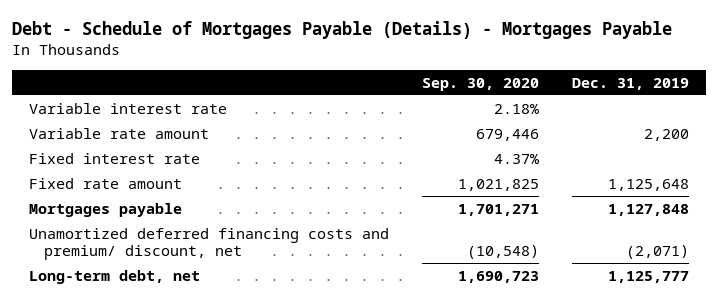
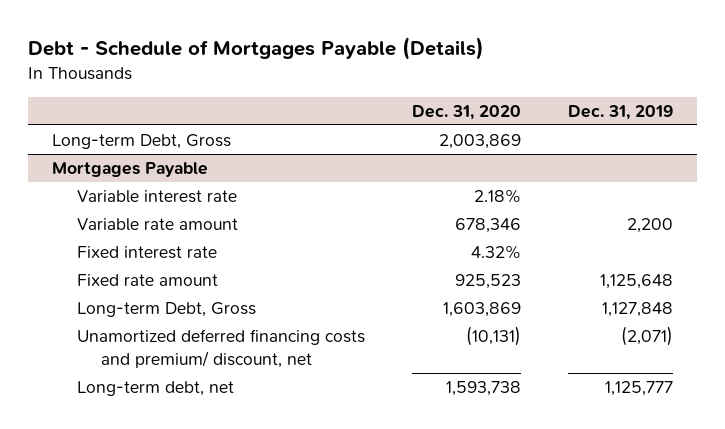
[12,21,673,40] Debt - Schedule of Mortgages Payable (Details) - Mortgages Payable -> [27,37,484,61] Debt - Schedule of Mortgages Payable (Details)
[421,77,539,91] Sep. 30, 2020 -> none
none -> [411,104,521,120] Dec. 31, 2020
none -> [51,134,231,150] Long-term Debt, Gross
none -> [51,162,208,178] Mortgages Payable
[28,202,182,217] Mortgages payable -> [76,302,256,318] Long-term Debt, Gross

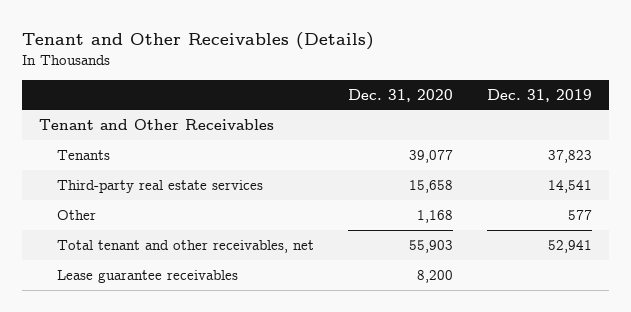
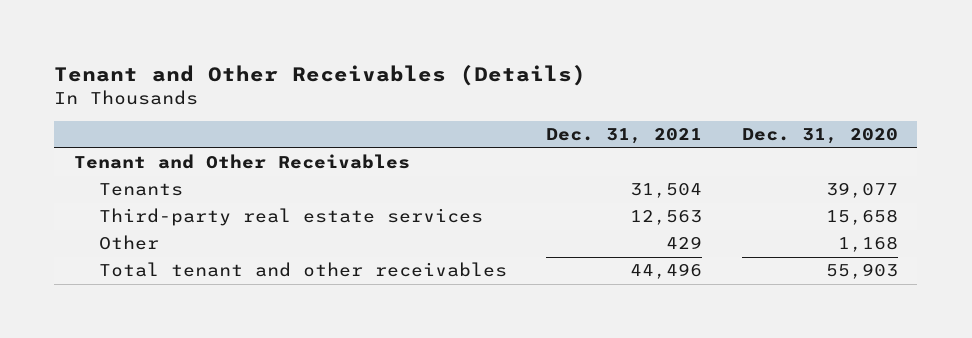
[486,88,592,102] Dec. 31, 2019 -> none
none -> [546,128,703,145] Dec. 31, 2021
[56,269,238,283] Lease guarantee receivables -> none
[56,239,314,253] Total tenant and other receivables, net -> [98,262,507,278] Total tenant and other receivables

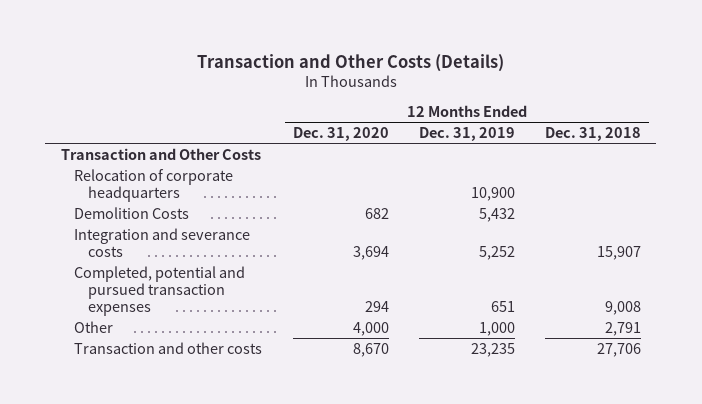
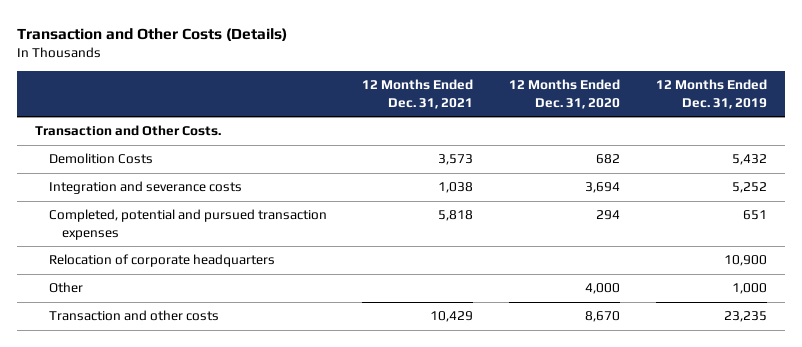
[545,126,642,141] Dec. 31, 2018 -> none
none -> [362,79,474,109] 12 Months Ended Dec. 31, 2021
[60,147,261,160] Transaction and Other Costs -> [35,125,222,137] Transaction and Other Costs.
[74,168,234,202] Relocation of corporate headquarters -> [48,254,275,268] Relocation of corporate headquarters

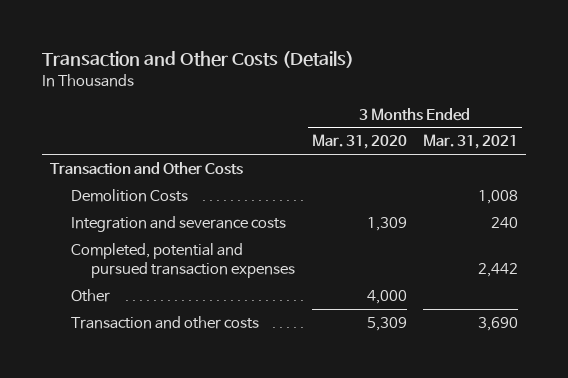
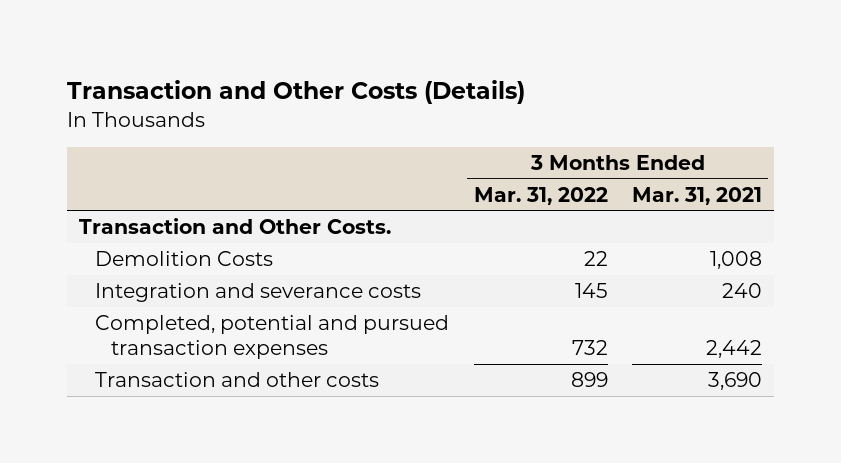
[311,134,407,150] Mar. 31, 2020 -> none
none -> [473,186,608,205] Mar. 31, 2022
[49,161,243,175] Transaction and Other Costs -> [79,217,392,234] Transaction and Other Costs.
[70,288,110,302] Other -> none

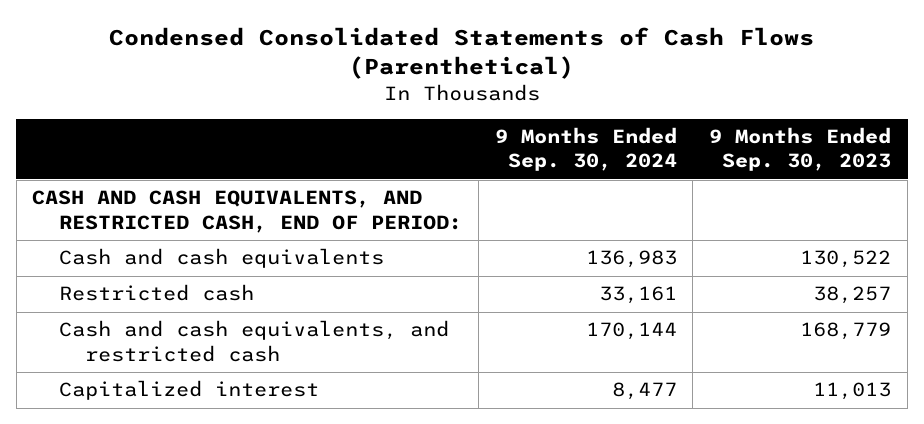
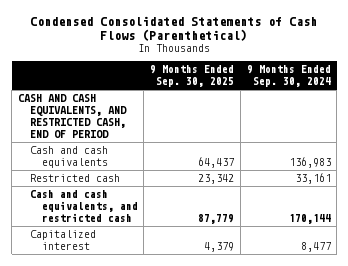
[709,127,892,172] 9 Months Ended Sep. 30, 2023 -> none
none -> [150,65,235,88] 9 Months Ended Sep. 30, 2025
[32,190,462,233] CASH AND CASH EQUIVALENTS, AND RESTRICTED CASH, END OF PERIOD: -> [17,94,127,138] CASH AND CASH EQUIVALENTS, AND RESTRICTED CASH, END OF PERIOD

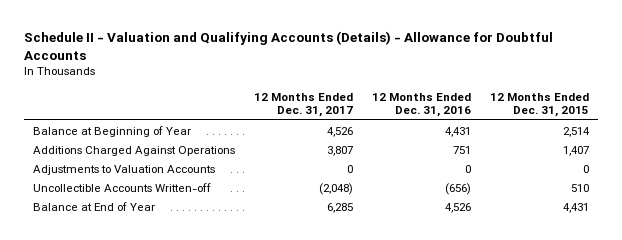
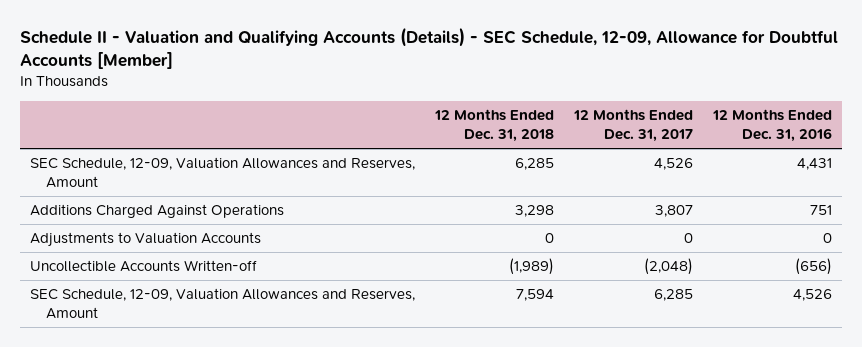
[23,30,553,60] Schedule II - Valuation and Qualifying Accounts (Details) - Allowance for Doubtful Accounts -> [19,26,838,69] Schedule II - Valuation and Qualifying Accounts (Details) - SEC Schedule, 12-09, Allowance for Doubtful Accounts [Member]
[489,92,589,118] 12 Months Ended Dec. 31, 2015 -> none
none -> [433,109,554,142] 12 Months Ended Dec. 31, 2018
[33,125,192,137] Balance at Beginning of Year -> [29,157,415,189] SEC Schedule, 12-09, Valuation Allowances and Reserves, Amount
[33,201,156,211] Balance at End of Year -> [29,288,415,320] SEC Schedule, 12-09, Valuation Allowances and Reserves, Amount

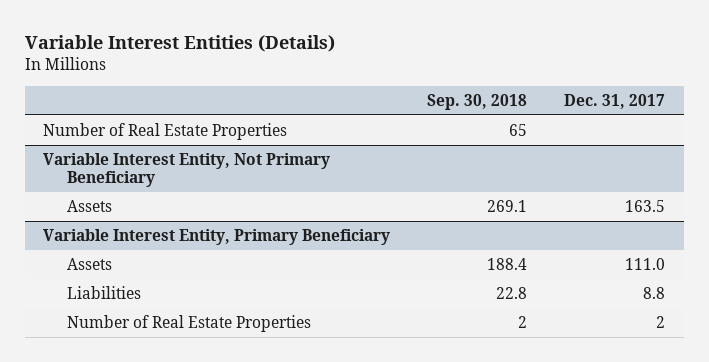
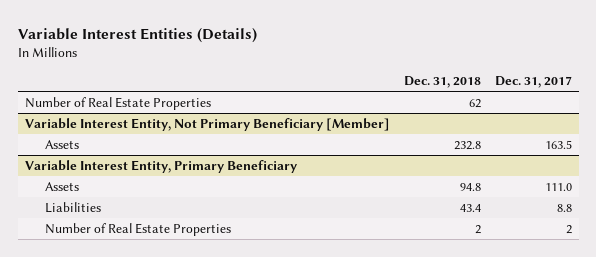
[427,93,528,110] Sep. 30, 2018 -> none
none -> [403,76,481,89] Dec. 31, 2018
[43,153,331,188] Variable Interest Entity, Not Primary Beneficiary -> [24,117,390,131] Variable Interest Entity, Not Primary Beneficiary [Member]

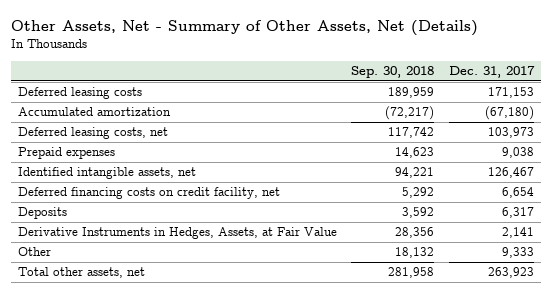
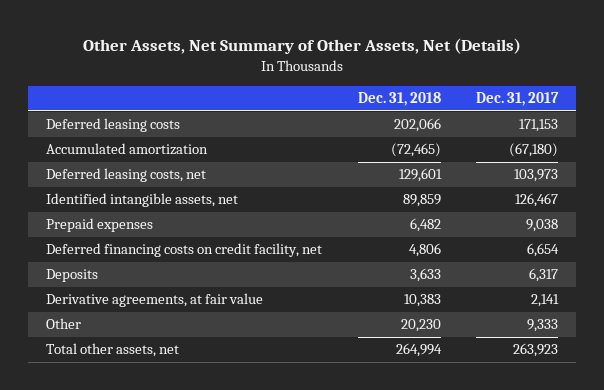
[10,19,478,36] Other Assets, Net - Summary of Other Assets, Net (Details) -> [83,38,522,55] Other Assets, Net Summary of Other Assets, Net (Details)
[351,66,435,79] Sep. 30, 2018 -> none
none -> [357,92,441,107] Dec. 31, 2018
[18,147,116,160] Prepaid expenses -> [46,218,154,233] Prepaid expenses
[18,227,338,240] Derivative Instruments in Hedges, Assets, at Fair Value -> [46,293,264,308] Derivative agreements, at fair value

